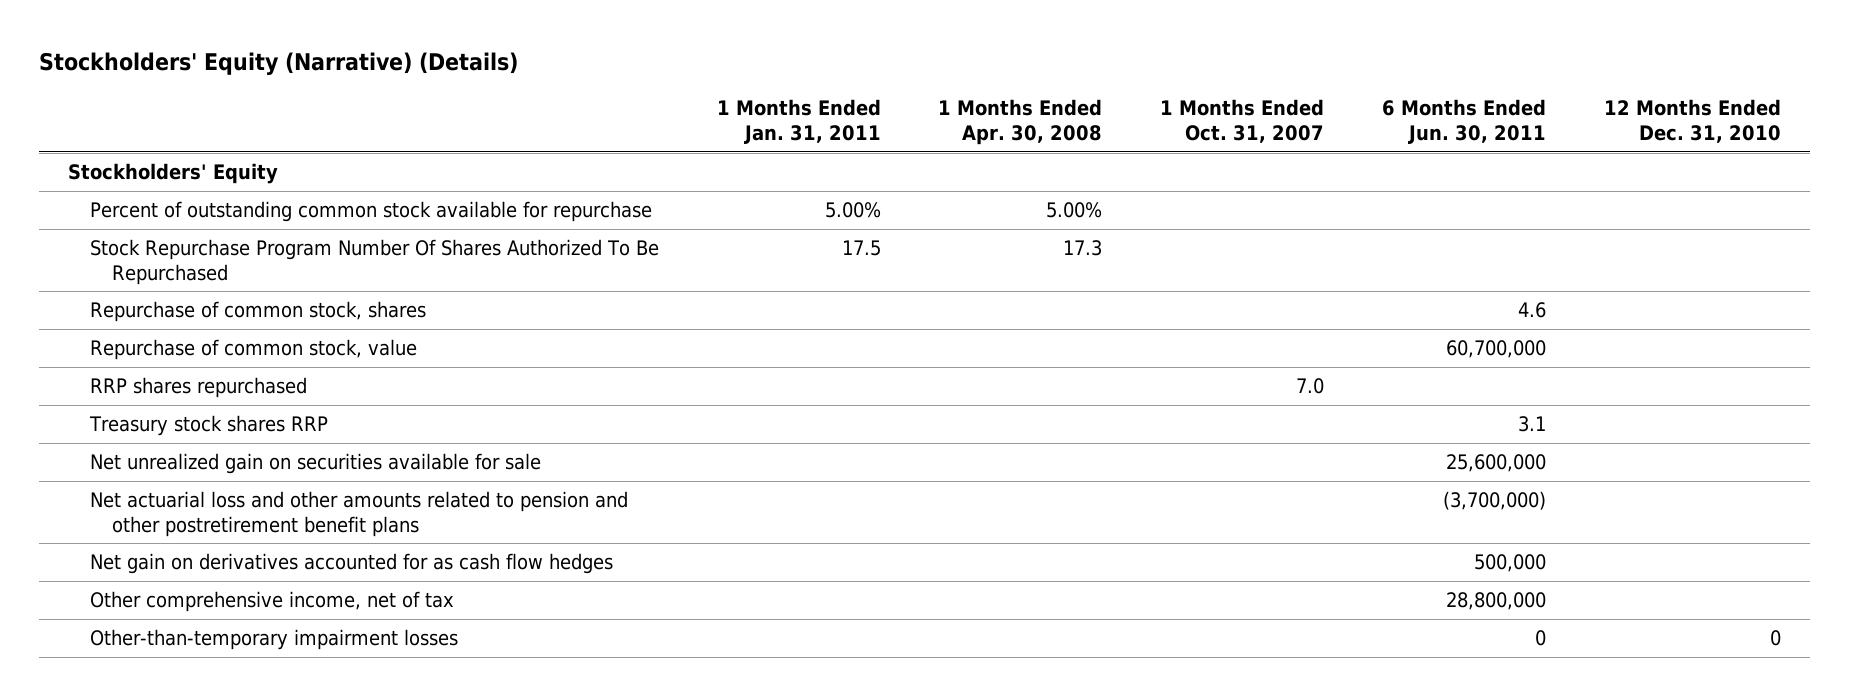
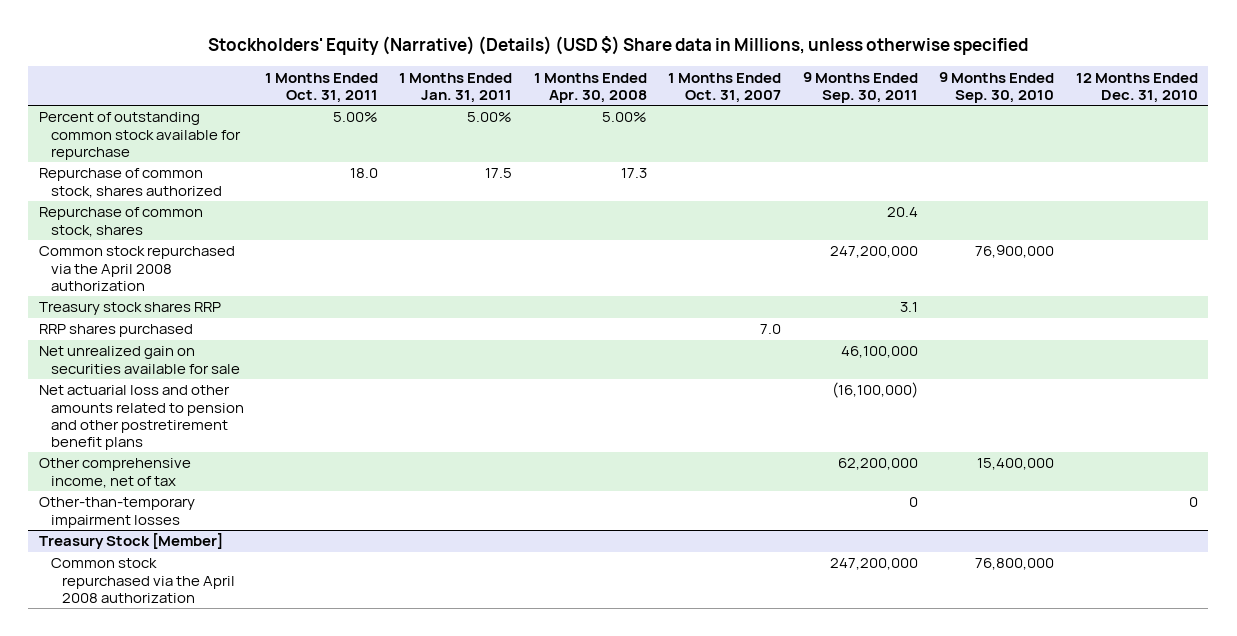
[39,51,519,75] Stockholders' Equity (Narrative) (Details) -> [208,36,1029,56] Stockholders' Equity (Narrative) (Details) (USD $) Share data in Millions, unless otherwise specified
[1381,99,1546,144] 6 Months Ended Jun. 30, 2011 -> none
none -> [265,72,379,103] 1 Months Ended Oct. 31, 2011
none -> [802,71,918,103] 9 Months Ended Sep. 30, 2011
none -> [939,71,1055,103] 9 Months Ended Sep. 30, 2010
[68,163,279,185] Stockholders' Equity -> none
[89,239,659,285] Stock Repurchase Program Number Of Shares Authorized To Be Repurchased -> [39,168,222,198] Repurchase of common stock, shares authorized
[89,339,417,361] Repurchase of common stock, value -> none
[89,377,307,399] RRP shares repurchased -> none
none -> [39,246,236,291] Common stock repurchased via the April 2008 authorization
none -> [39,324,194,338] RRP shares purchased
[89,553,613,575] Net gain on derivatives accounted for as cash flow hedges -> none
none -> [39,533,224,550] Treasury Stock [Member]
none -> [50,558,236,603] Common stock repurchased via the April 2008 authorization

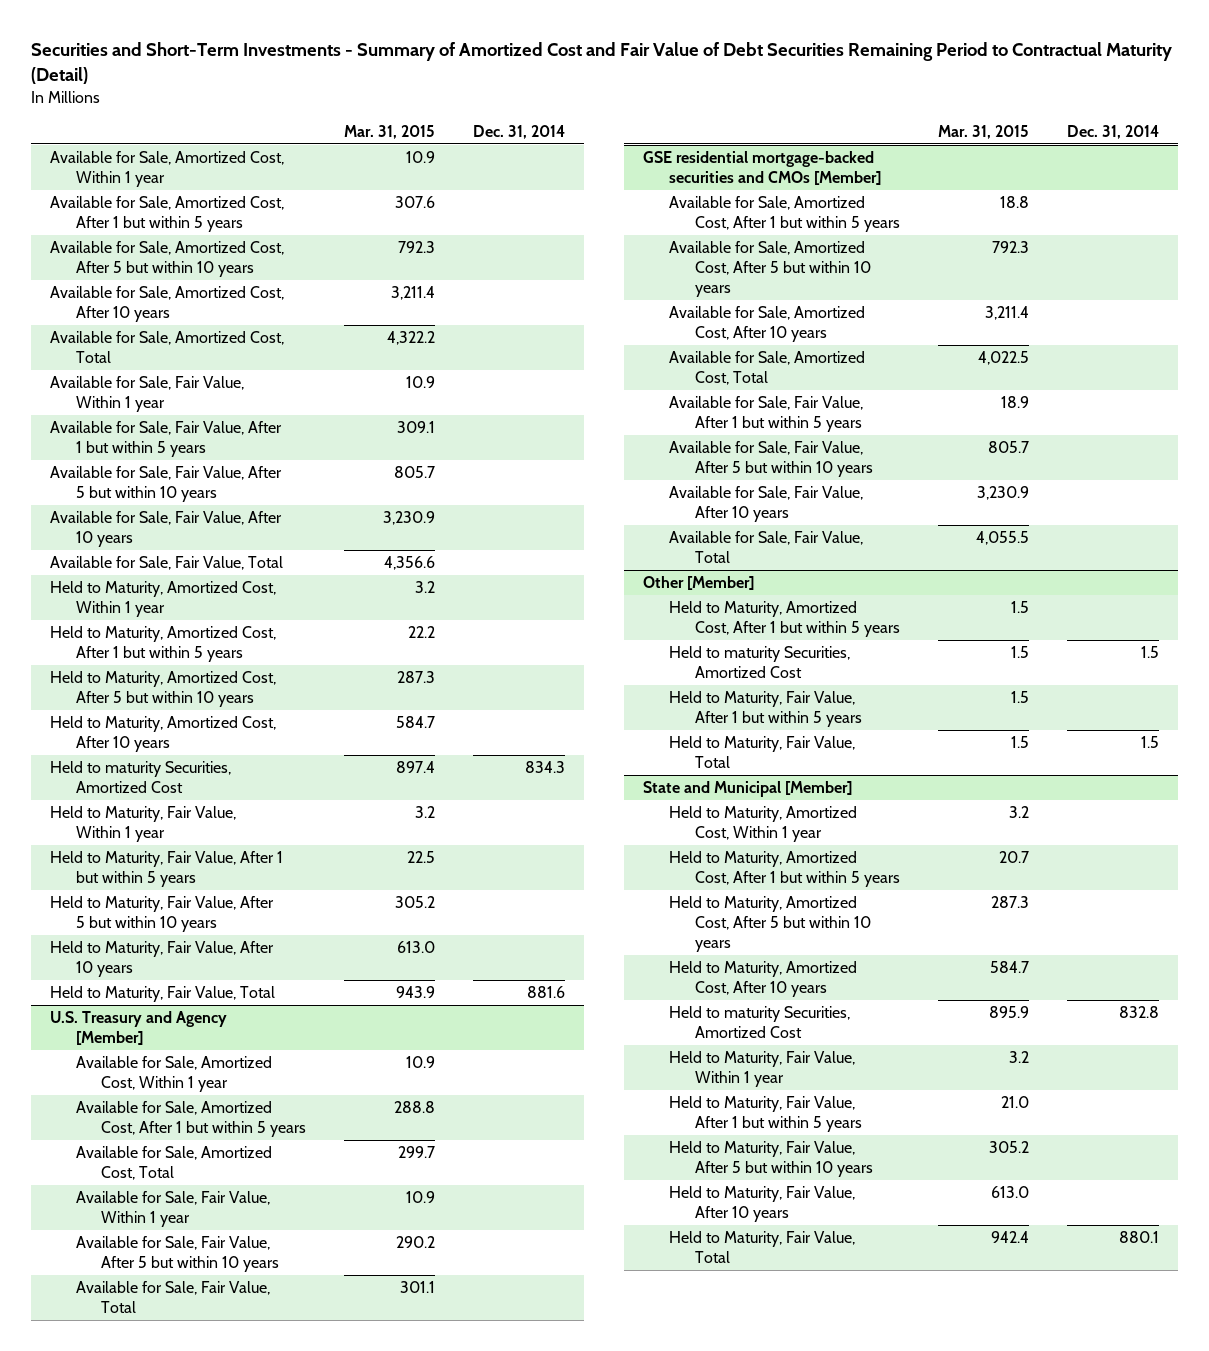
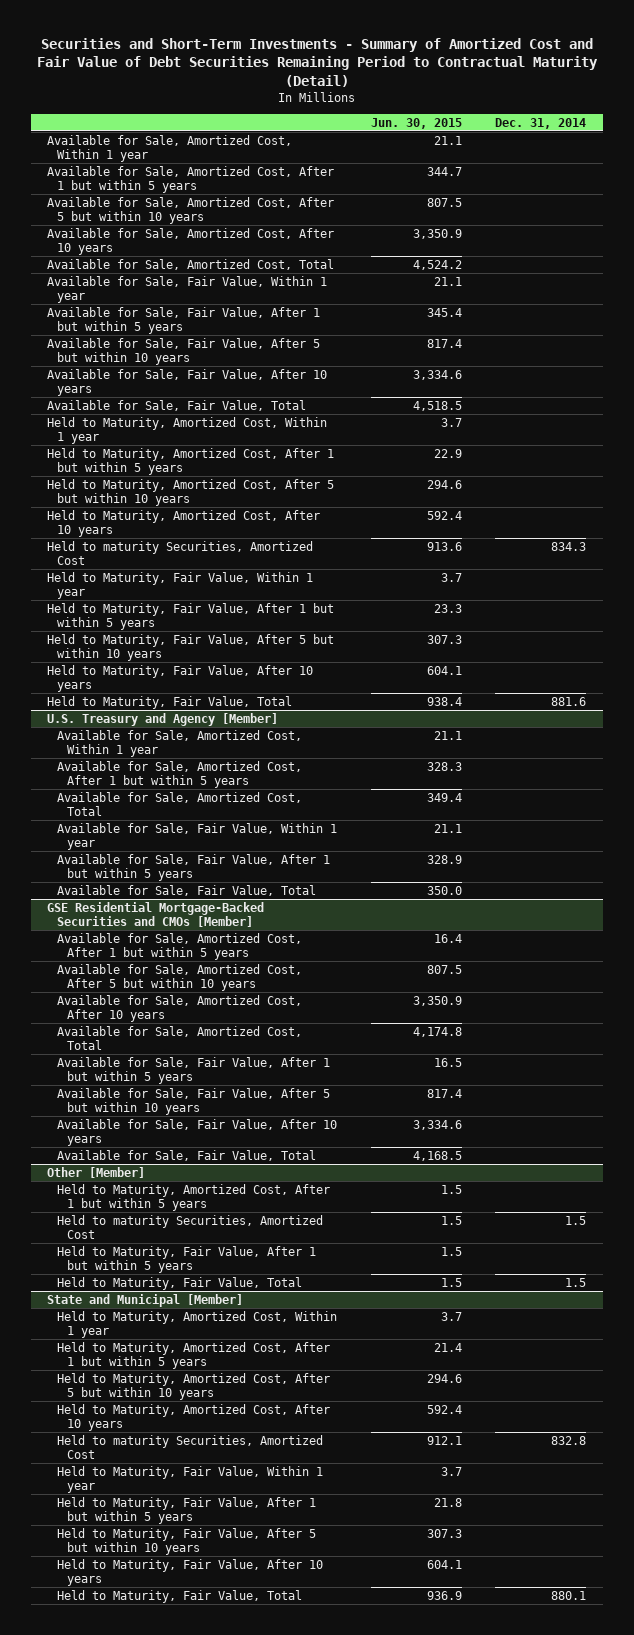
[344,125,436,140] Mar. 31, 2015 -> none
none -> [370,117,462,129] Jun. 30, 2015
[75,1236,280,1273] Available for Sale, Fair Value, After 5 but within 10 years -> [57,854,331,881] Available for Sale, Fair Value, After 1 but within 5 years
[643,151,881,186] GSE residential mortgage-backed securities and CMOs [Member] -> [47,902,265,927] GSE Residential Mortgage-Backed Securities and CMOs [Member]

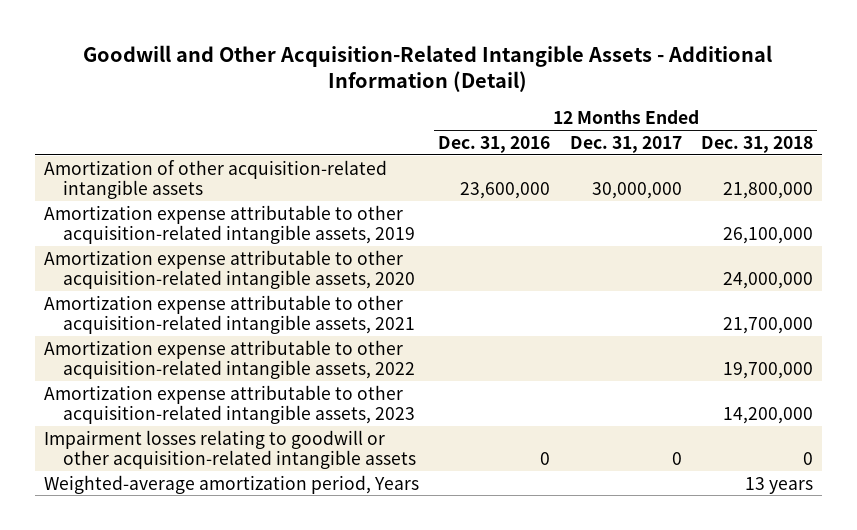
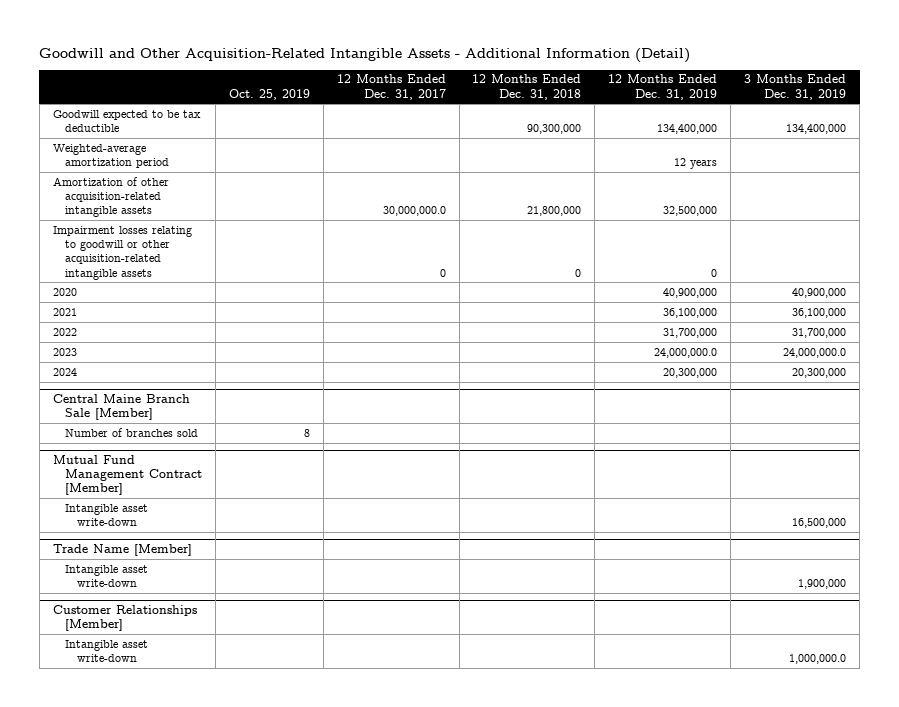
[438,135,551,153] Dec. 31, 2016 -> none
none -> [228,88,310,100] Oct. 25, 2019
none -> [608,74,718,100] 12 Months Ended Dec. 31, 2019
none -> [744,74,847,100] 3 Months Ended Dec. 31, 2019
[44,204,415,244] Amortization expense attributable to other acquisition-related intangible assets, 2019 -> none
[44,249,415,289] Amortization expense attributable to other acquisition-related intangible assets, 2020 -> none
[44,294,415,334] Amortization expense attributable to other acquisition-related intangible assets, 2021 -> none
[44,339,415,379] Amortization expense attributable to other acquisition-related intangible assets, 2022 -> none
[44,384,415,424] Amortization expense attributable to other acquisition-related intangible assets, 2023 -> none
none -> [52,109,201,133] Goodwill expected to be tax deductible
none -> [52,143,169,169] Weighted-average amortization period
[591,181,682,199] 30,000,000 -> [382,206,446,217] 30,000,000.0
[44,474,420,494] Weighted-average amortization period, Years -> none
none -> [52,287,77,296] 2020
none -> [52,307,77,316] 2021
none -> [52,327,77,336] 2022
none -> [52,347,77,356] 2023
none -> [52,367,77,376] 2024
none -> [52,394,190,421] Central Maine Branch Sale [Member]
none -> [64,427,198,437] Number of branches sold
none -> [52,455,202,496] Mutual Fund Management Contract [Member]
none -> [64,503,148,527] Intangible asset write-down
none -> [52,544,192,557] Trade Name [Member]
none -> [64,564,148,588] Intangible asset write-down
none -> [52,605,197,632] Customer Relationships [Member]
none -> [64,639,148,663] Intangible asset write-down

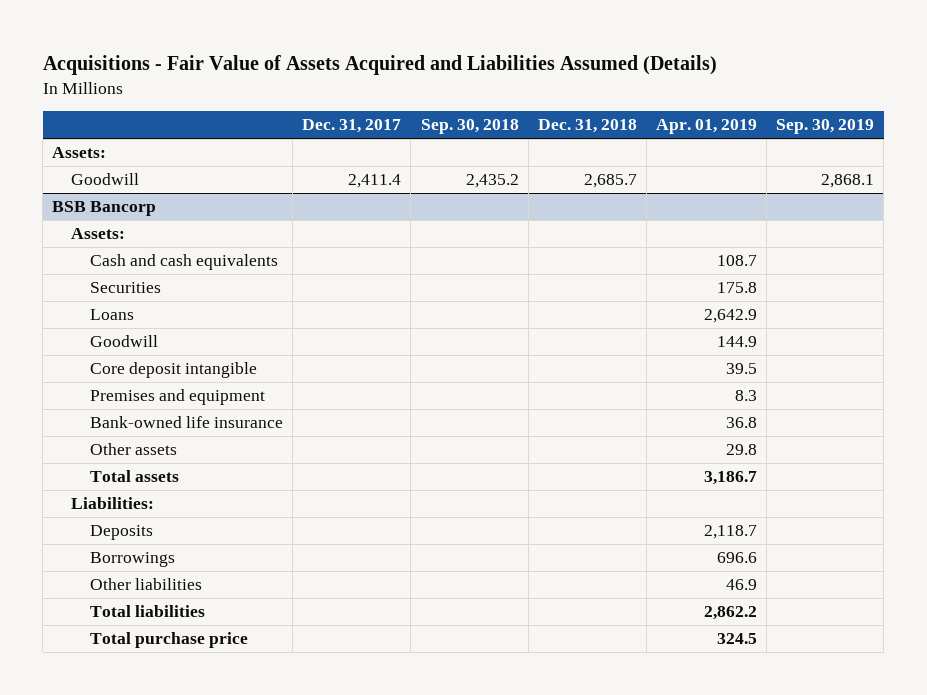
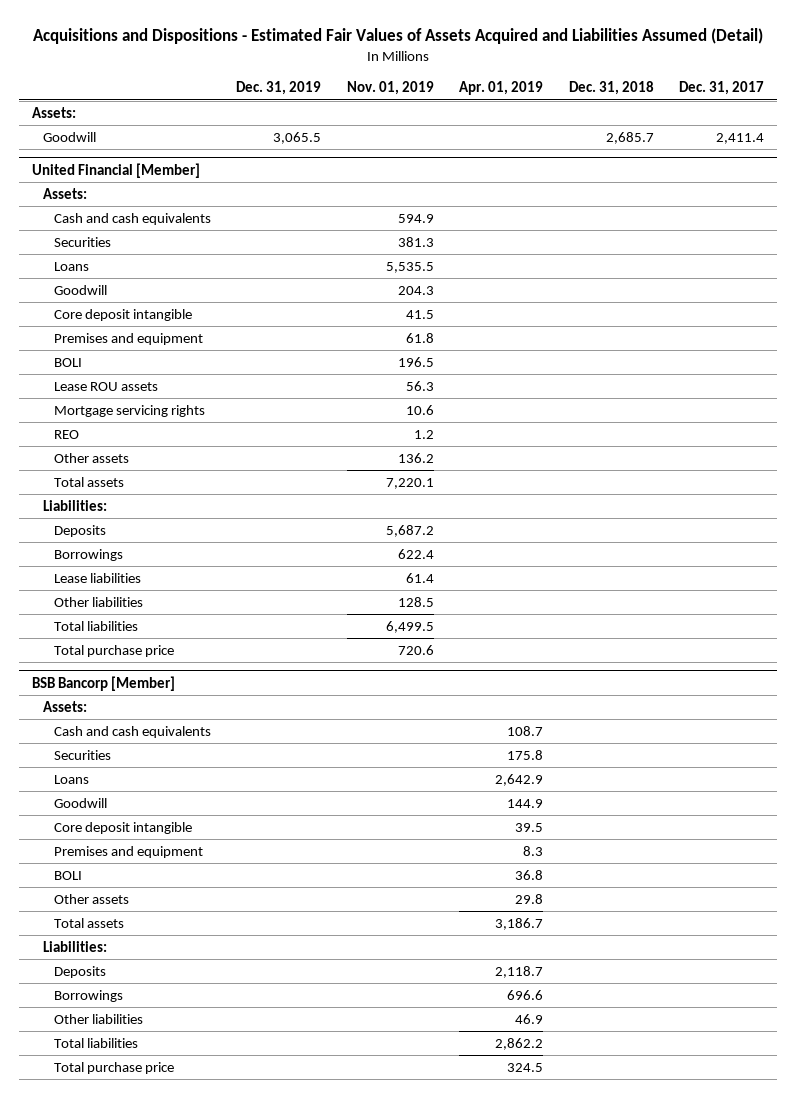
[42,54,717,75] Acquisitions - Fair Value of Assets Acquired and Liabilities Assumed (Details) -> [32,28,763,45] Acquisitions and Dispositions - Estimated Fair Values of Assets Acquired and Liabilities Assumed (Detail)
[420,119,519,135] Sep. 30, 2018 -> none
[776,119,875,135] Sep. 30, 2019 -> none
none -> [236,81,322,96] Dec. 31, 2019
none -> [346,81,434,96] Nov. 01, 2019
none -> [31,162,200,178] United Financial [Member]
none -> [42,187,87,199] Assets:
none -> [53,212,211,225] Cash and cash equivalents
none -> [53,236,111,247] Securities
none -> [53,261,89,271] Loans
none -> [53,284,107,295] Goodwill
none -> [53,308,192,321] Core deposit intangible
none -> [53,332,203,345] Premises and equipment
none -> [53,357,82,367] BOLI
none -> [53,381,158,391] Lease ROU assets
none -> [53,404,205,417] Mortgage servicing rights
none -> [53,429,79,439] REO
none -> [53,452,129,463] Other assets
none -> [53,476,124,487] Total assets
none -> [42,499,107,511] Liabilities:
none -> [53,524,106,537] Deposits
none -> [53,548,123,561] Borrowings
none -> [53,572,141,583] Lease liabilities
none -> [53,596,143,607] Other liabilities
none -> [53,620,138,631] Total liabilities
none -> [53,644,174,657] Total purchase price
[52,201,157,217] BSB Bancorp -> [31,675,175,691] BSB Bancorp [Member]
[90,416,284,429] Bank-owned life insurance -> [53,870,82,880] BOLI

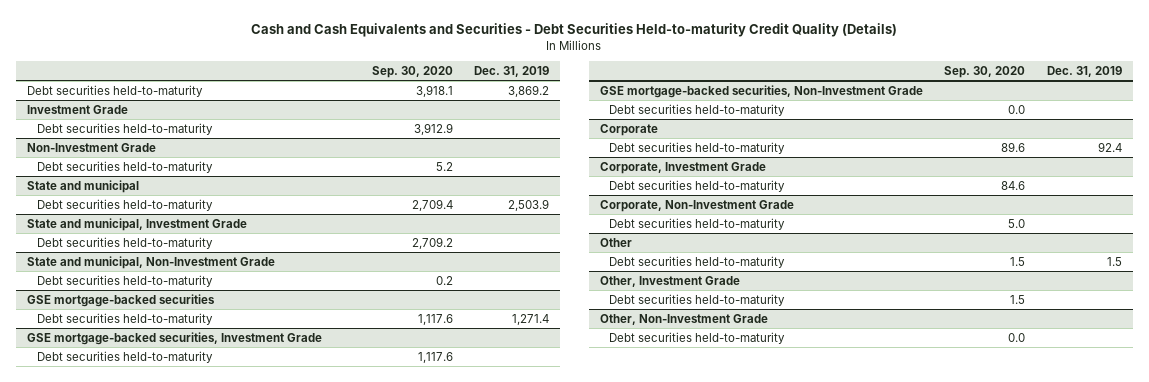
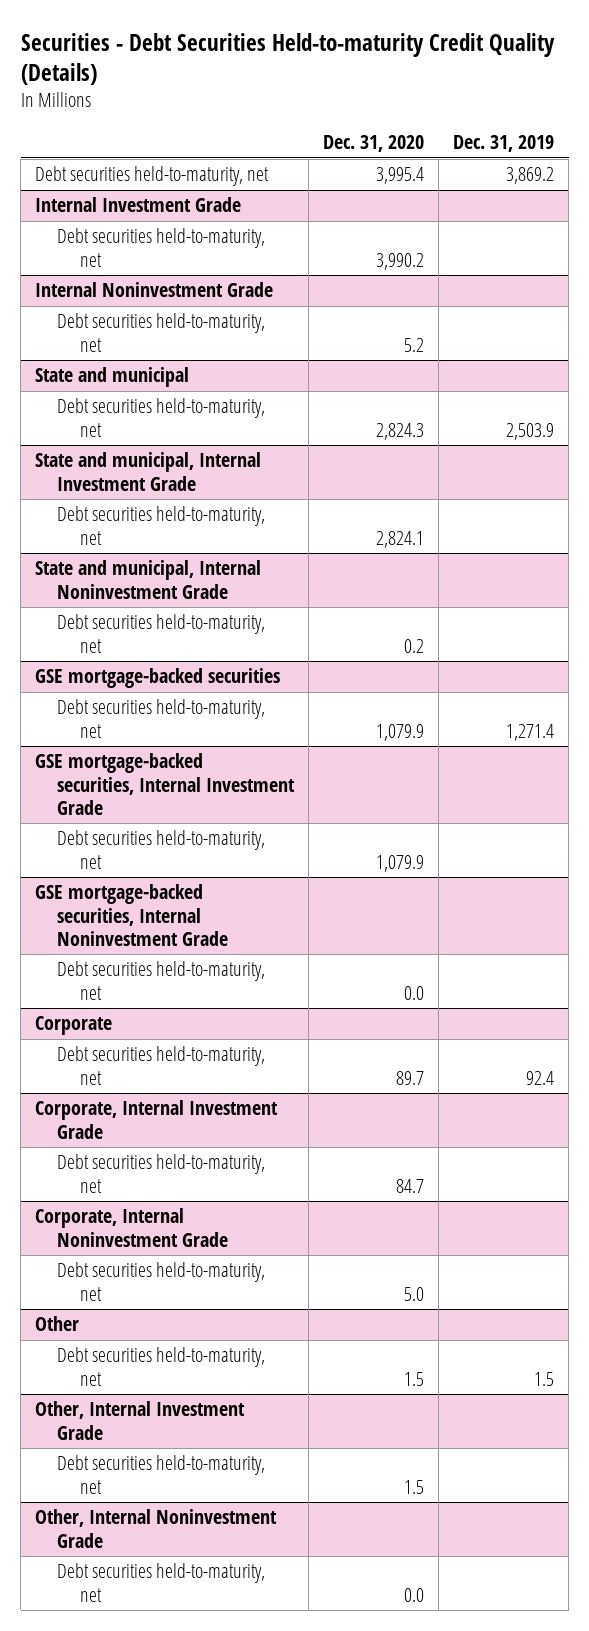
[251,23,898,38] Cash and Cash Equivalents and Securities - Debt Securities Held-to-maturity Credit Quality (Details) -> [20,32,555,85] Securities - Debt Securities Held-to-maturity Credit Quality (Details)
[371,65,453,78] Sep. 30, 2020 -> none
none -> [323,134,425,152] Dec. 31, 2020
[27,104,129,114] Investment Grade -> none
[36,122,213,135] Debt securities held-to-maturity -> none
[27,142,157,152] Non-Investment Grade -> none
[36,160,213,173] Debt securities held-to-maturity -> none
[27,84,204,97] Debt securities held-to-maturity -> [35,166,270,187] Debt securities held-to-maturity, net
none -> [35,197,242,213] Internal Investment Grade
none -> [57,228,266,267] Debt securities held-to-maturity, net
none -> [35,282,274,298] Internal Noninvestment Grade
none -> [57,313,266,352] Debt securities held-to-maturity, net
[36,198,213,211] Debt securities held-to-maturity -> [57,398,266,437] Debt securities held-to-maturity, net
[27,217,248,231] State and municipal, Investment Grade -> [35,452,262,491] State and municipal, Internal Investment Grade
[36,236,213,249] Debt securities held-to-maturity -> [57,506,266,545] Debt securities held-to-maturity, net
[27,255,276,269] State and municipal, Non-Investment Grade -> [35,560,262,599] State and municipal, Internal Noninvestment Grade
[36,274,213,287] Debt securities held-to-maturity -> [57,614,266,653] Debt securities held-to-maturity, net
[36,312,213,325] Debt securities held-to-maturity -> [57,699,266,738] Debt securities held-to-maturity, net
[27,331,323,345] GSE mortgage-backed securities, Investment Grade -> [35,753,296,815] GSE mortgage-backed securities, Internal Investment Grade
[36,350,213,363] Debt securities held-to-maturity -> [57,830,266,869] Debt securities held-to-maturity, net
[599,84,923,98] GSE mortgage-backed securities, Non-Investment Grade -> [35,884,229,946] GSE mortgage-backed securities, Internal Noninvestment Grade
[609,103,786,116] Debt securities held-to-maturity -> [57,961,266,1000] Debt securities held-to-maturity, net
[599,199,794,212] Corporate, Non-Investment Grade -> none
[609,217,786,230] Debt securities held-to-maturity -> none
[609,141,786,154] Debt securities held-to-maturity -> [57,1046,266,1085] Debt securities held-to-maturity, net
[599,161,766,174] Corporate, Investment Grade -> [35,1100,279,1139] Corporate, Internal Investment Grade
[609,179,786,192] Debt securities held-to-maturity -> [57,1154,266,1193] Debt securities held-to-maturity, net
none -> [35,1208,229,1247] Corporate, Internal Noninvestment Grade
none -> [57,1262,266,1301] Debt securities held-to-maturity, net
[599,313,768,325] Other, Non-Investment Grade -> none
[609,331,786,344] Debt securities held-to-maturity -> none
[609,255,786,268] Debt securities held-to-maturity -> [57,1347,266,1386] Debt securities held-to-maturity, net
[599,275,740,287] Other, Investment Grade -> [35,1401,246,1440] Other, Internal Investment Grade
[609,293,786,306] Debt securities held-to-maturity -> [57,1455,266,1494] Debt securities held-to-maturity, net
none -> [35,1509,278,1548] Other, Internal Noninvestment Grade
none -> [57,1563,266,1602] Debt securities held-to-maturity, net

